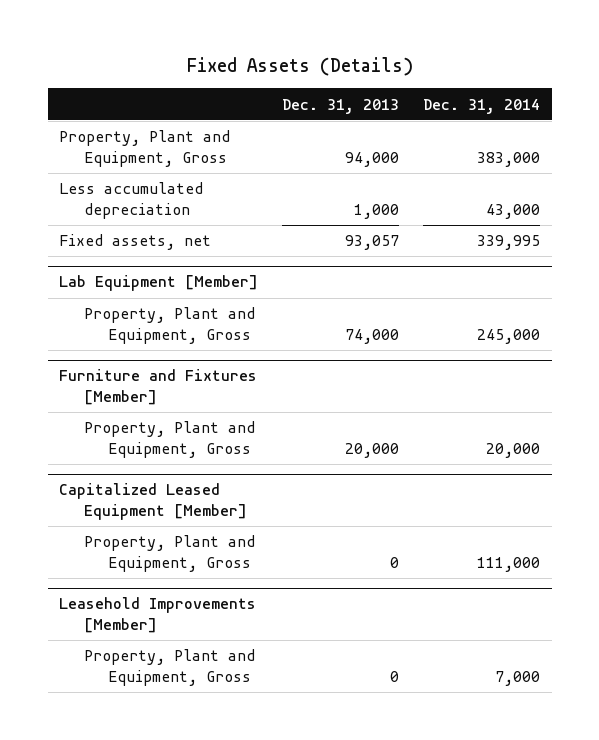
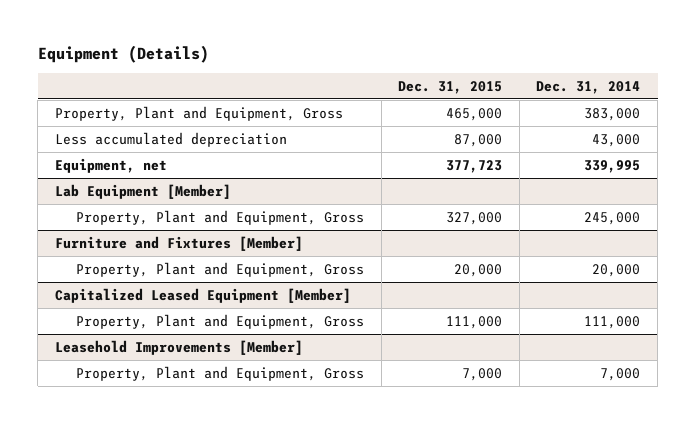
[186,57,413,77] Fixed Assets (Details) -> [37,45,209,64] Equipment (Details)
[282,98,400,114] Dec. 31, 2013 -> none
none -> [398,80,503,94] Dec. 31, 2015
[59,234,212,251] Fixed assets, net -> [54,157,167,173] Equipment, net

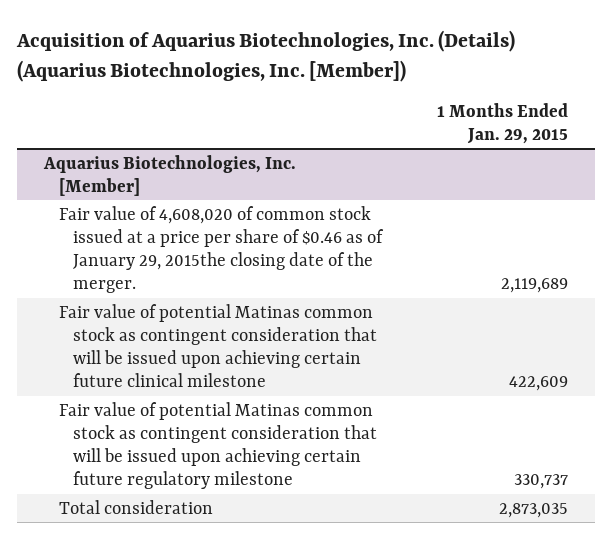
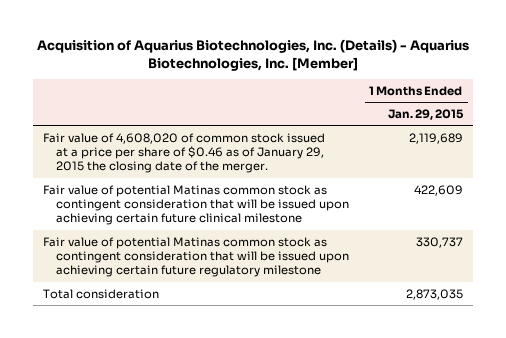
[16,30,516,83] Acquisition of Aquarius Biotechnologies, Inc. (Details) (Aquarius Biotechnologies, Inc. [Member]) -> [36,39,469,72] Acquisition of Aquarius Biotechnologies, Inc. (Details) - Aquarius Biotechnologies, Inc. [Member]
[43,154,297,196] Aquarius Biotechnologies, Inc. [Member] -> none
[58,205,385,294] Fair value of 4,608,020 of common stock issued at a price per share of $0.46 as of January 29, 2015the closing date of the merger. -> [43,132,326,174] Fair value of 4,608,020 of common stock issued at a price per share of $0.46 as of January 29, 2015 the closing date of the merger.

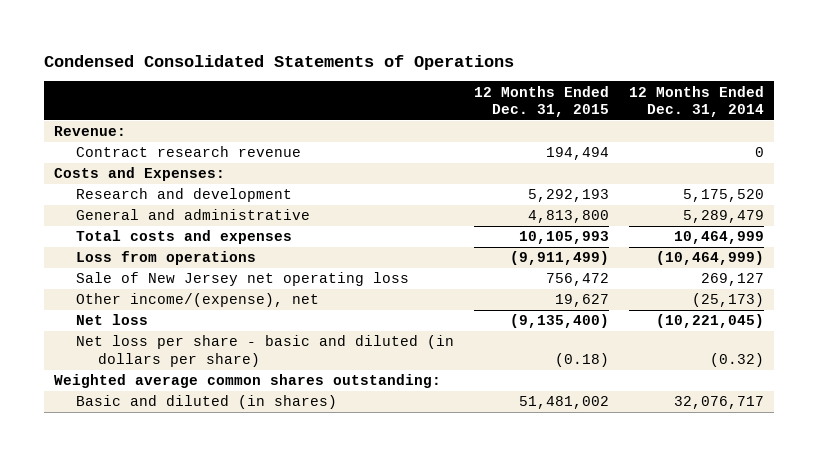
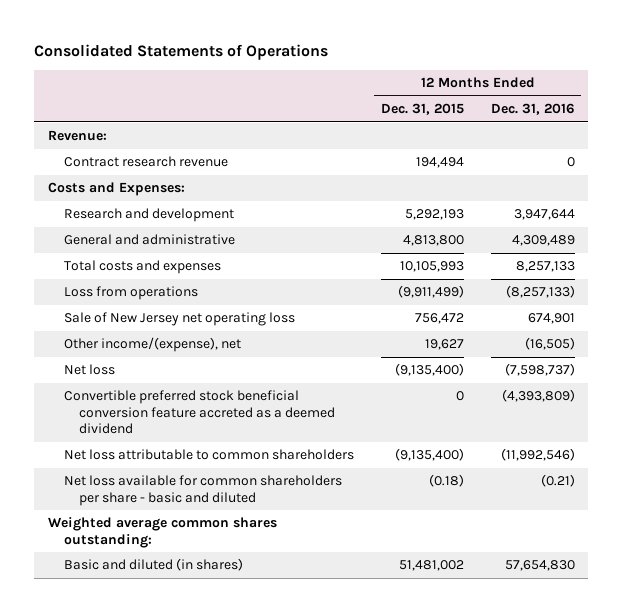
[43,54,514,70] Condensed Consolidated Statements of Operations -> [34,43,329,60] Consolidated Statements of Operations
[628,85,764,118] 12 Months Ended Dec. 31, 2014 -> none
none -> [490,102,575,115] Dec. 31, 2016
none -> [63,390,336,435] Convertible preferred stock beneficial conversion feature accreted as a deemed dividend
none -> [63,449,354,461] Net loss attributable to common shareholders
[75,335,454,367] Net loss per share - basic and diluted (in dollars per share) -> [63,475,342,506] Net loss available for common shareholders per share - basic and diluted

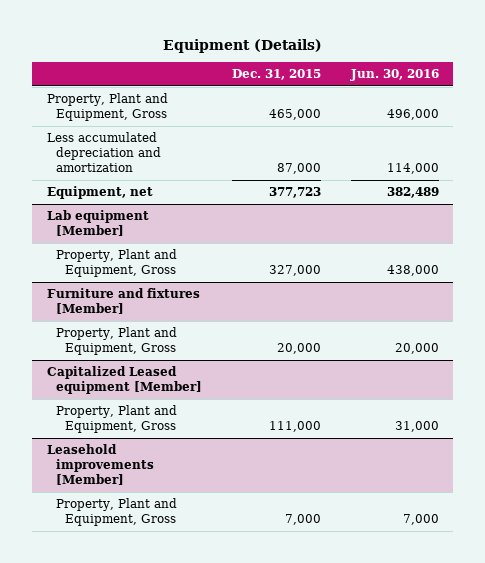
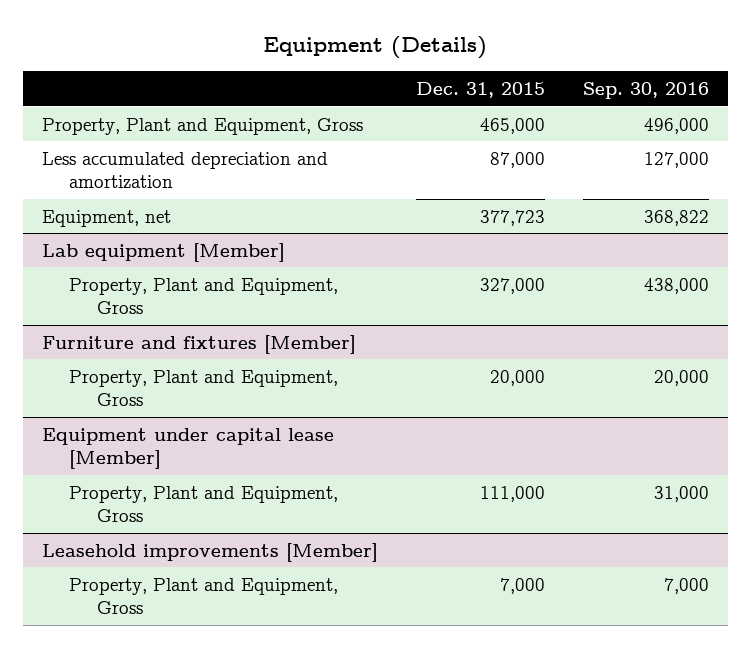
[349,69,439,82] Jun. 30, 2016 -> none
none -> [582,82,709,100] Sep. 30, 2016
[46,366,202,395] Capitalized Leased equipment [Member] -> [41,427,334,470] Equipment under capital lease [Member]

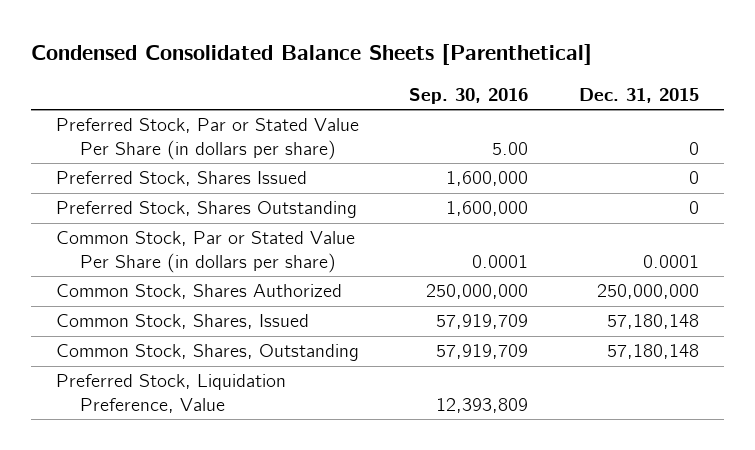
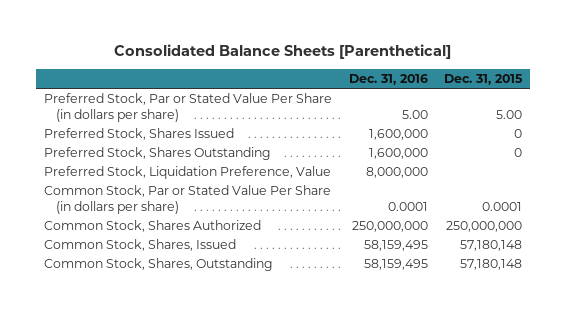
[30,44,592,66] Condensed Consolidated Balance Sheets [Parenthetical] -> [114,44,452,60] Consolidated Balance Sheets [Parenthetical]
[409,87,529,104] Sep. 30, 2016 -> none
none -> [348,73,428,85] Dec. 31, 2016
[688,142,699,156] 0 -> [495,109,522,119] 5.00
[56,374,287,414] Preferred Stock, Liquidation Preference, Value -> [44,166,332,180] Preferred Stock, Liquidation Preference, Value

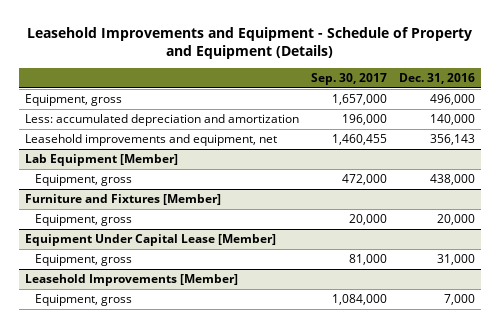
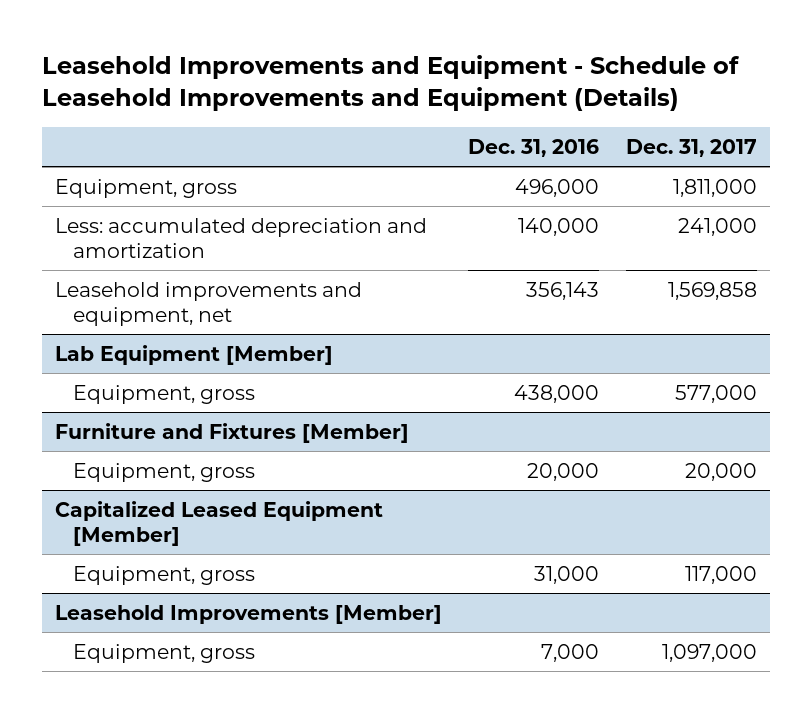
[27,26,473,60] Leasehold Improvements and Equipment - Schedule of Property and Equipment (Details) -> [41,55,740,112] Leasehold Improvements and Equipment - Schedule of Leasehold Improvements and Equipment (Details)
[311,73,388,86] Sep. 30, 2017 -> none
none -> [625,138,757,157] Dec. 31, 2017
[25,234,277,247] Equipment Under Capital Lease [Member] -> [55,500,384,546] Capitalized Leased Equipment [Member]

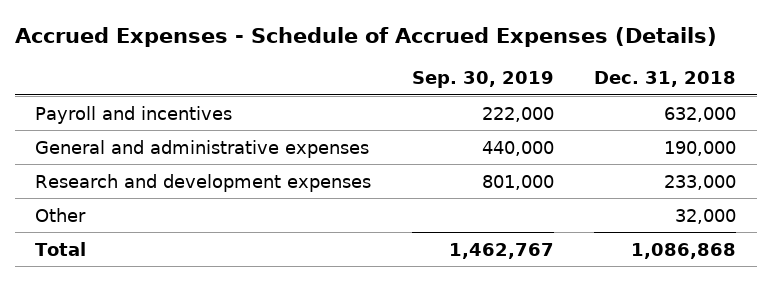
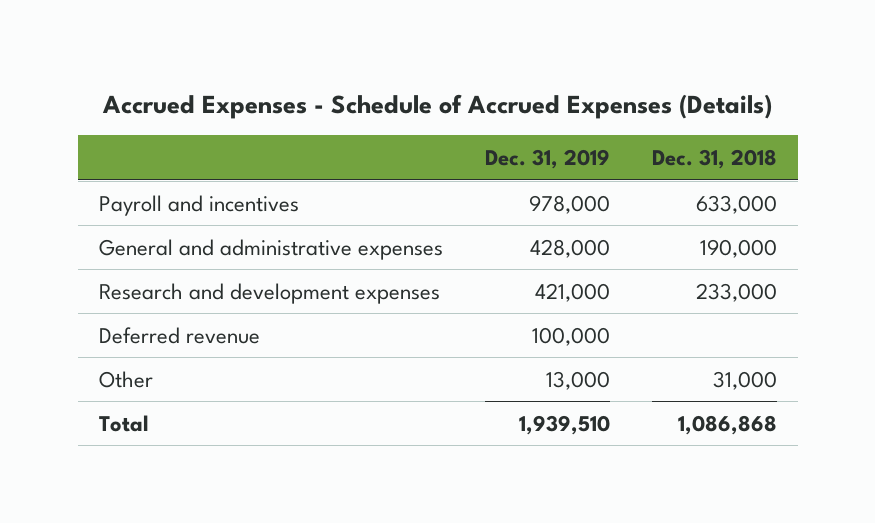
[411,71,554,89] Sep. 30, 2019 -> none
none -> [484,148,610,169] Dec. 31, 2019
[664,106,737,122] 632,000 -> [695,194,777,214] 633,000
none -> [98,326,260,344] Deferred revenue
[675,208,737,224] 32,000 -> [712,370,777,390] 31,000

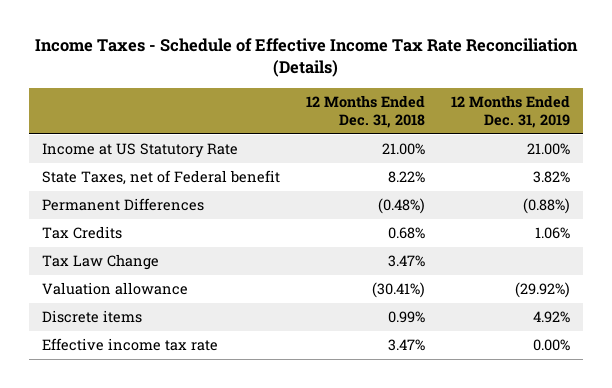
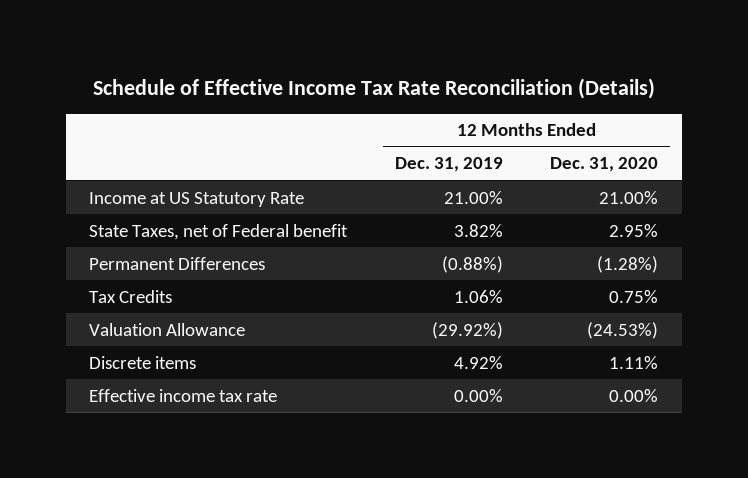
[35,38,579,78] Income Taxes - Schedule of Effective Income Tax Rate Reconciliation (Details) -> [92,77,655,99] Schedule of Effective Income Tax Rate Reconciliation (Details)
[306,94,426,128] 12 Months Ended Dec. 31, 2018 -> none
none -> [550,157,659,173] Dec. 31, 2020
[42,254,160,271] Tax Law Change -> none
[42,282,189,296] Valuation allowance -> [89,322,246,336] Valuation Allowance

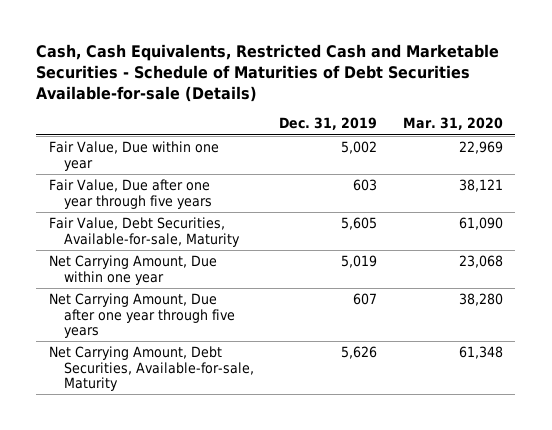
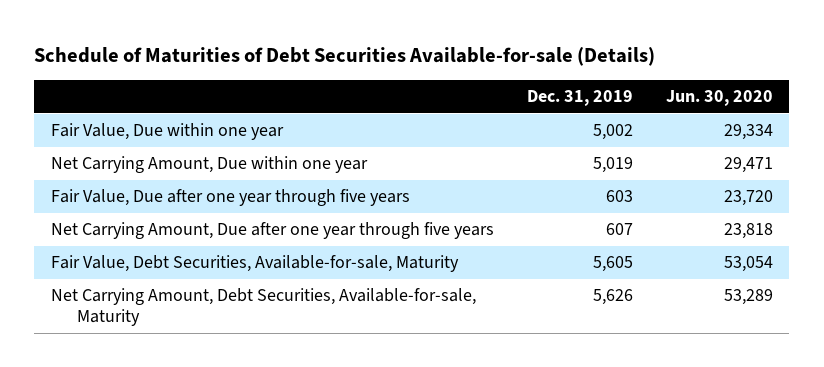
[36,44,500,102] Cash, Cash Equivalents, Restricted Cash and Marketable Securities - Schedule of Maturities of Debt Securities Available-for-sale (Details) -> [34,46,656,66] Schedule of Maturities of Debt Securities Available-for-sale (Details)
[402,117,503,131] Mar. 31, 2020 -> none
none -> [665,90,773,107] Jun. 30, 2020
[49,179,212,209] Fair Value, Due after one year through five years -> [50,189,410,207] Fair Value, Due after one year through five years
[49,217,240,247] Fair Value, Debt Securities, Available-for-sale, Maturity -> [50,255,459,273] Fair Value, Debt Securities, Available-for-sale, Maturity

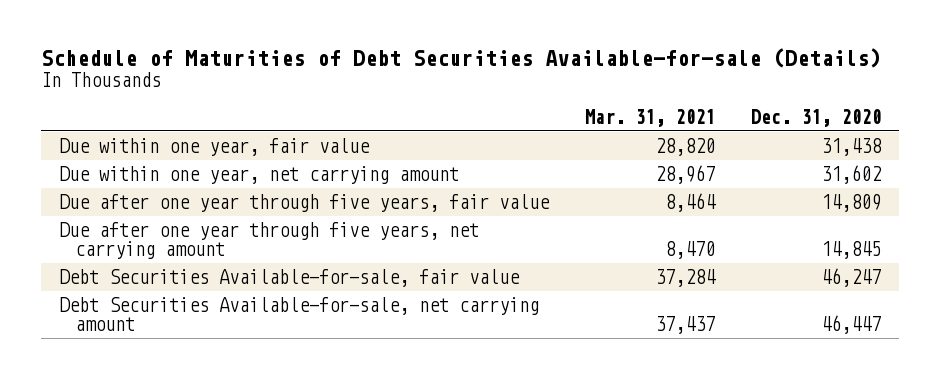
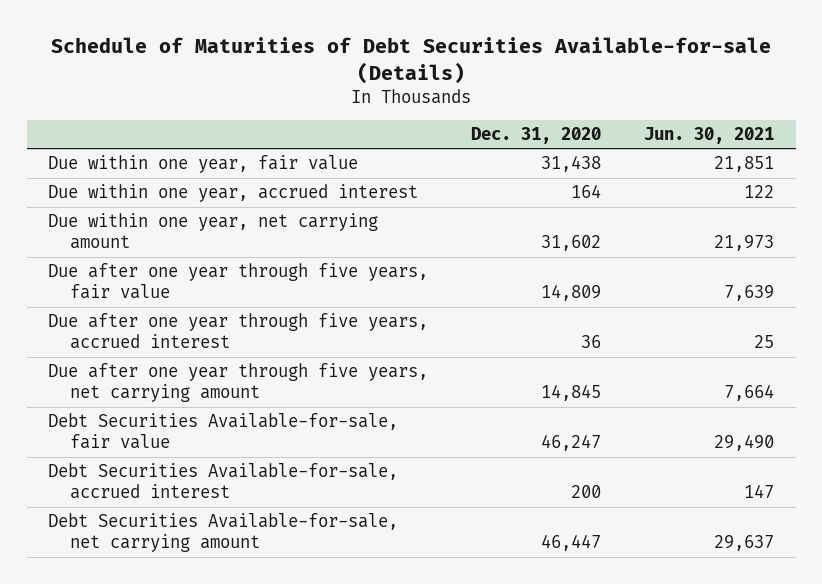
[585,108,716,127] Mar. 31, 2021 -> none
none -> [644,126,775,144] Jun. 30, 2021
none -> [48,184,419,203] Due within one year, accrued interest
none -> [48,313,429,350] Due after one year through five years, accrued interest
none -> [48,463,399,500] Debt Securities Available-for-sale, accrued interest

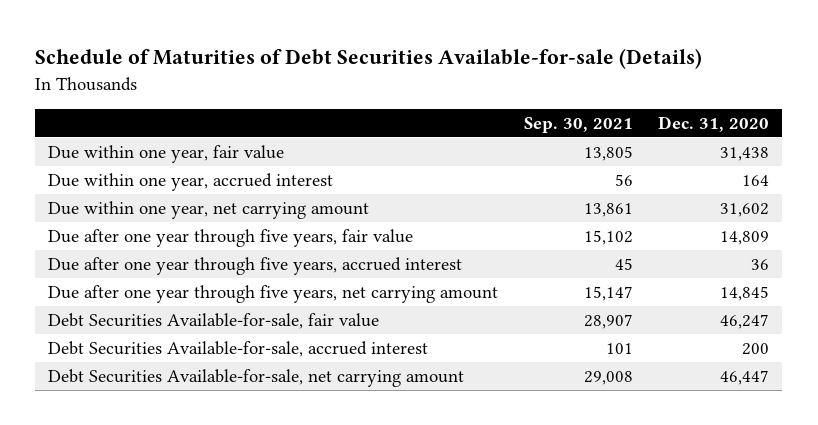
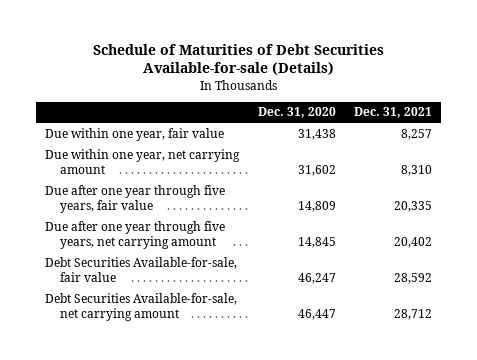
[523,116,633,133] Sep. 30, 2021 -> none
none -> [353,107,432,119] Dec. 31, 2021
[48,173,334,192] Due within one year, accrued interest -> none
[48,257,463,276] Due after one year through five years, accrued interest -> none
[48,341,429,358] Debt Securities Available-for-sale, accrued interest -> none

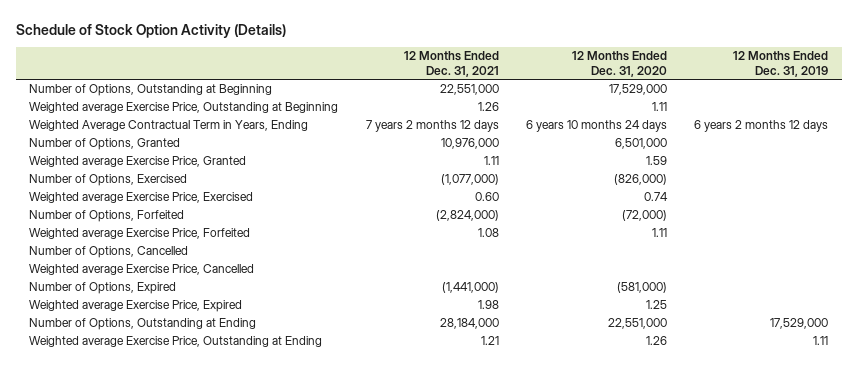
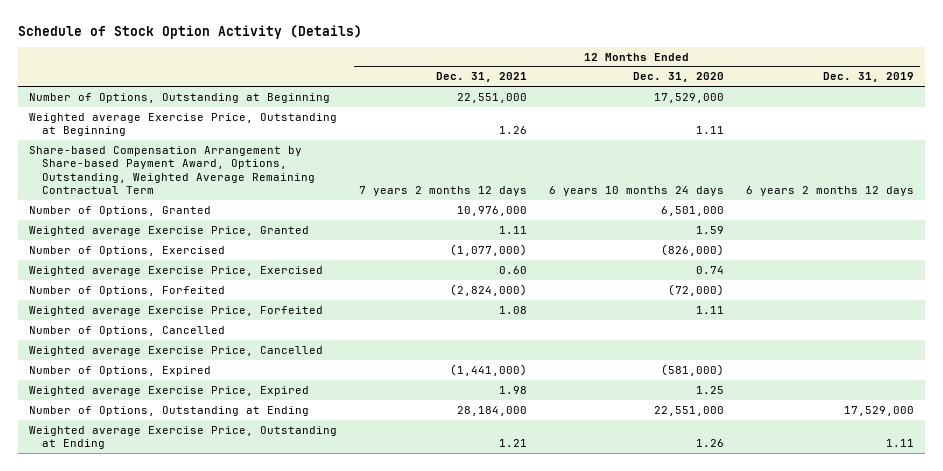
[29,120,309,132] Weighted Average Contractual Term in Years, Ending -> [29,145,315,194] Share-based Compensation Arrangement by Share-based Payment Award, Options, Outstanding, Weighted Average Remaining Contractual Term

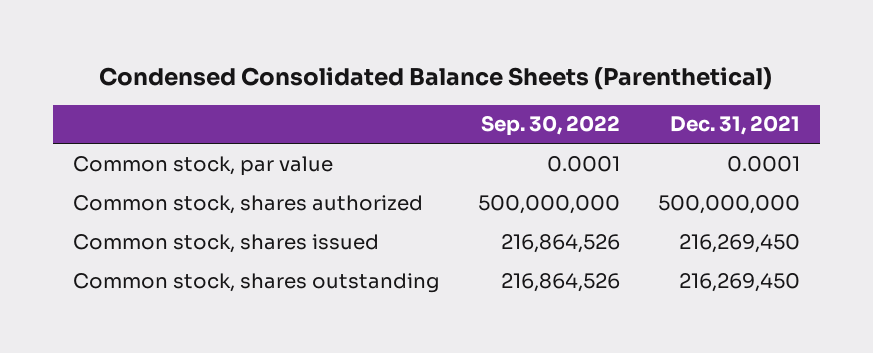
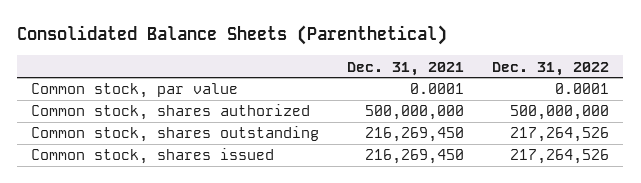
[99,66,773,90] Condensed Consolidated Balance Sheets (Parenthetical) -> [17,25,448,46] Consolidated Balance Sheets (Parenthetical)
[480,115,620,137] Sep. 30, 2022 -> none
none -> [492,61,610,76] Dec. 31, 2022
[72,233,379,253] Common stock, shares issued -> [31,148,275,165] Common stock, shares issued

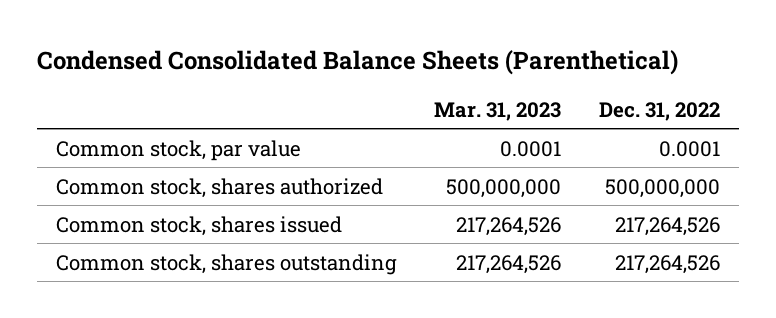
[17,25,448,46] Consolidated Balance Sheets (Parenthetical) -> [37,50,679,76] Condensed Consolidated Balance Sheets (Parenthetical)
[347,61,465,76] Dec. 31, 2021 -> none
none -> [434,101,562,121] Mar. 31, 2023
[31,126,320,143] Common stock, shares outstanding -> [56,253,398,275] Common stock, shares outstanding

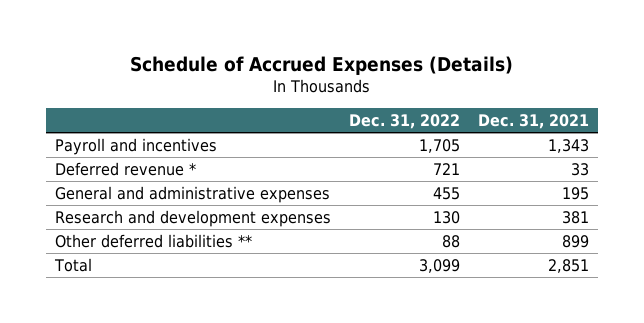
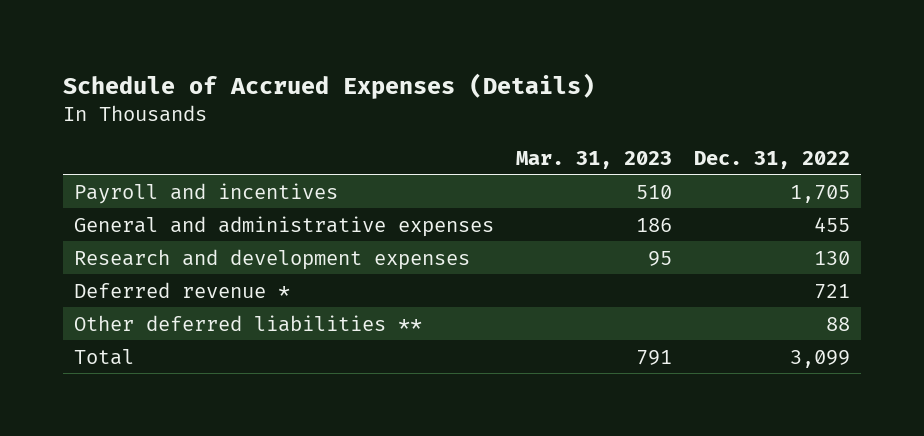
[477,114,589,130] Dec. 31, 2021 -> none
none -> [515,150,672,169] Mar. 31, 2023
[55,161,197,176] Deferred revenue * -> [73,281,290,298] Deferred revenue *

